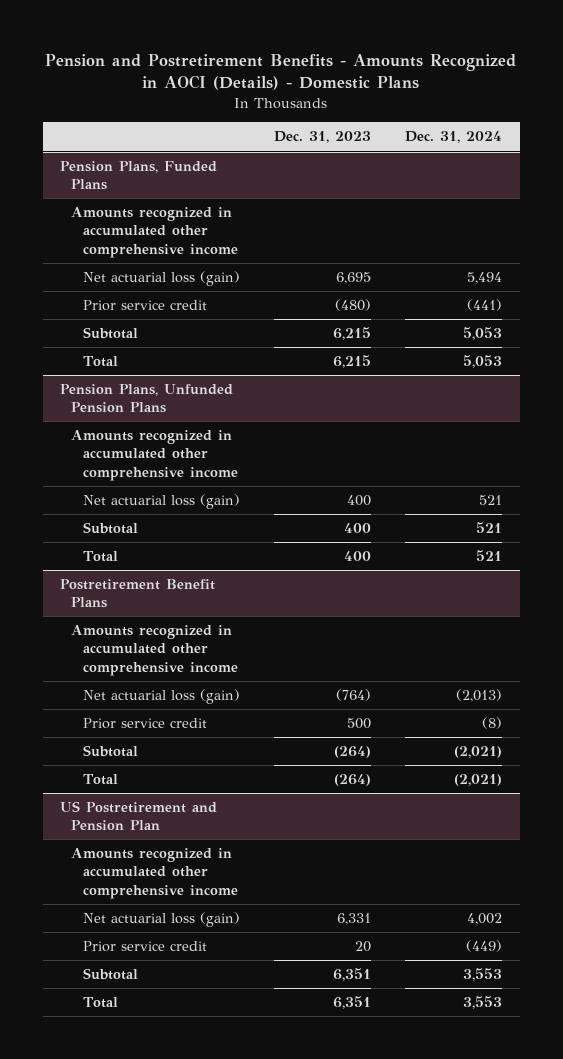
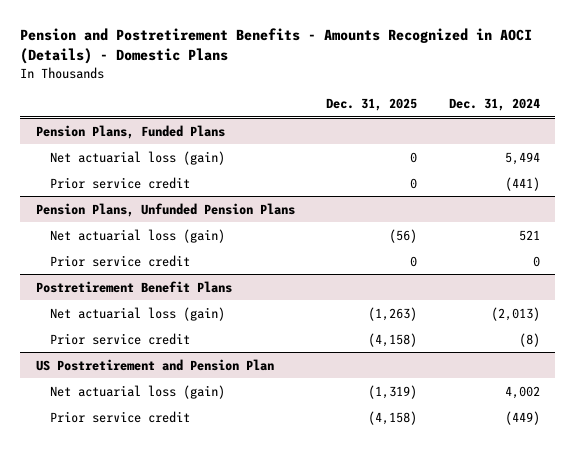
[274,131,372,144] Dec. 31, 2023 -> none
none -> [326,97,418,111] Dec. 31, 2025
[71,207,238,258] Amounts recognized in accumulated other comprehensive income -> none
[82,327,138,340] Subtotal -> none
[82,356,118,368] Total -> none
[71,430,238,481] Amounts recognized in accumulated other comprehensive income -> none
[82,522,138,535] Subtotal -> none
[82,551,118,563] Total -> none
none -> [49,254,190,267] Prior service credit
[71,625,238,676] Amounts recognized in accumulated other comprehensive income -> none
[82,745,138,758] Subtotal -> none
[82,774,118,786] Total -> none
[71,848,238,899] Amounts recognized in accumulated other comprehensive income -> none
[82,968,138,981] Subtotal -> none
[82,997,118,1009] Total -> none

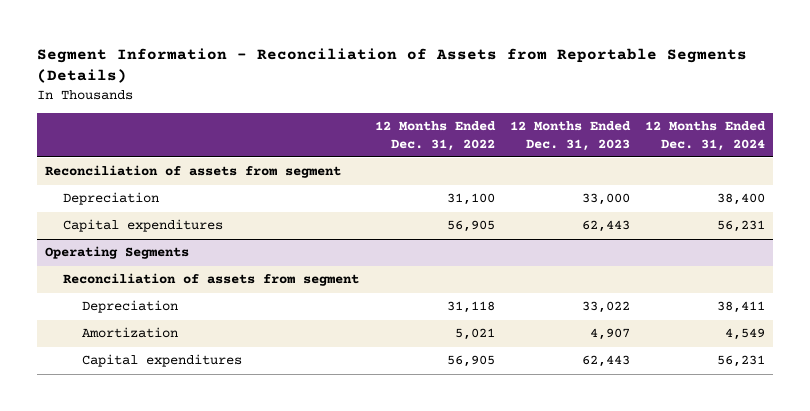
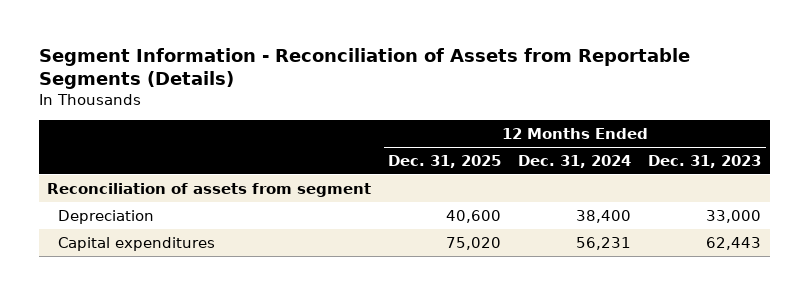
[374,121,496,151] 12 Months Ended Dec. 31, 2022 -> none
none -> [388,154,502,168] Dec. 31, 2025
[44,246,189,260] Operating Segments -> none
[63,273,360,287] Reconciliation of assets from segment -> none
[81,300,178,314] Depreciation -> none
[81,327,178,339] Amortization -> none
[81,354,242,368] Capital expenditures -> none

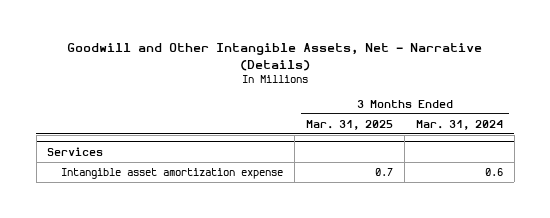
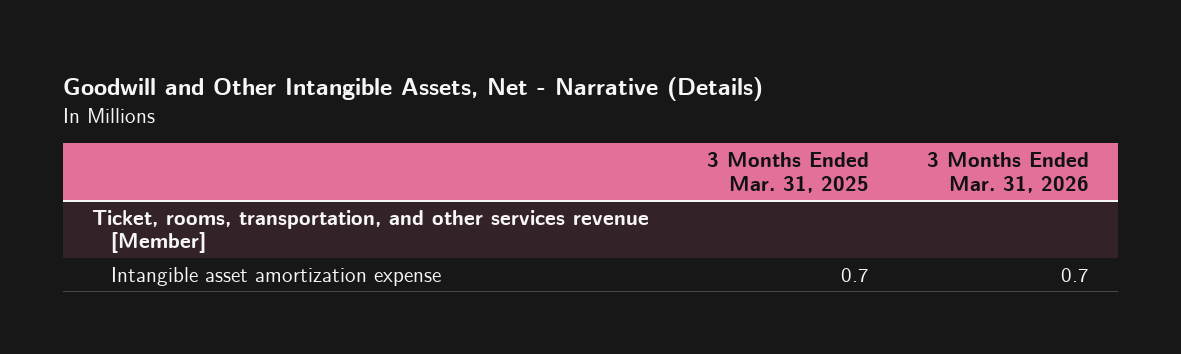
[415,119,503,130] Mar. 31, 2024 -> none
none -> [926,151,1089,193] 3 Months Ended Mar. 31, 2026
[47,146,104,156] Services -> [92,209,650,254] Ticket, rooms, transportation, and other services revenue [Member]

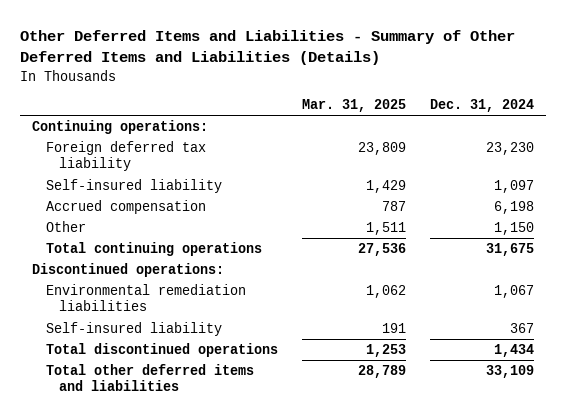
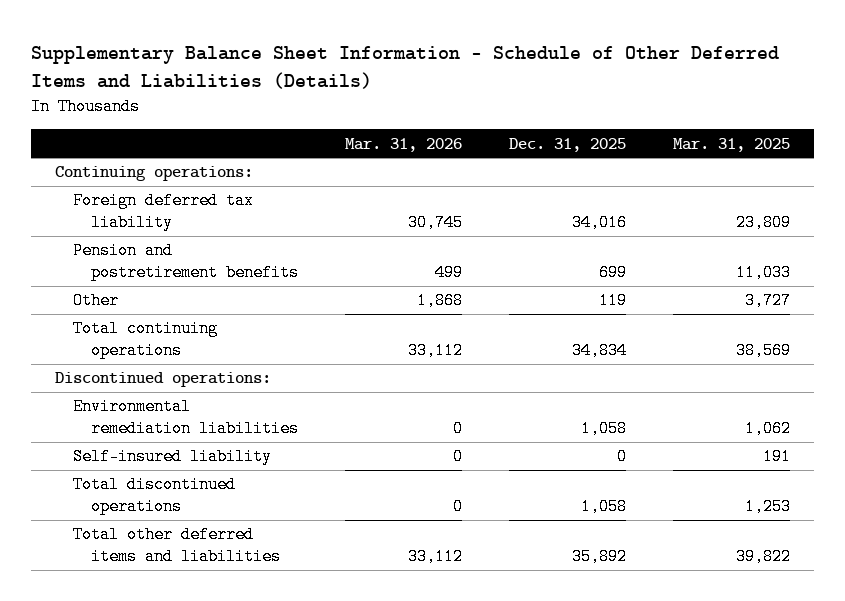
[20,30,516,66] Other Deferred Items and Liabilities - Summary of Other Deferred Items and Liabilities (Details) -> [31,46,780,90] Supplementary Balance Sheet Information - Schedule of Other Deferred Items and Liabilities (Details)
[430,99,535,113] Dec. 31, 2024 -> none
none -> [345,137,463,152] Mar. 31, 2026
none -> [509,137,627,152] Dec. 31, 2025
[45,178,222,193] Self-insured liability -> none
[45,199,206,214] Accrued compensation -> none
none -> [72,242,299,282] Pension and postretirement benefits
[365,221,406,235] 1,511 -> [745,292,792,310] 3,727
[357,242,406,256] 27,536 -> [736,342,792,360] 38,569
[357,364,406,378] 28,789 -> [736,548,792,566] 39,822

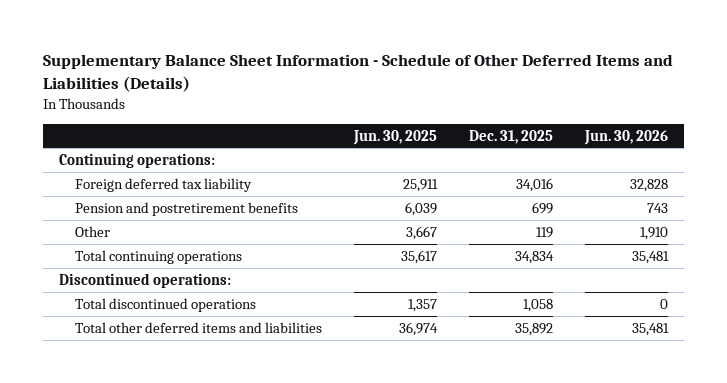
[345,137,463,152] Mar. 31, 2026 -> none
[673,137,791,152] Mar. 31, 2025 -> none
none -> [353,129,438,145] Jun. 30, 2025
none -> [584,129,669,145] Jun. 30, 2026
[72,398,299,438] Environmental remediation liabilities -> none
[72,448,272,466] Self-insured liability -> none

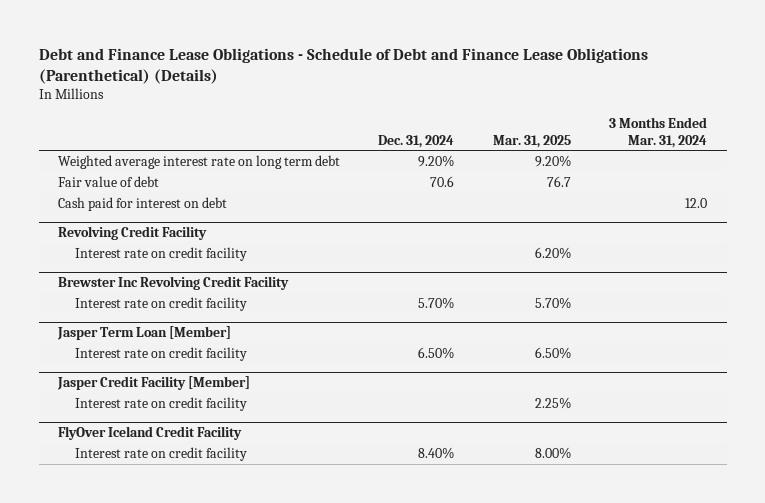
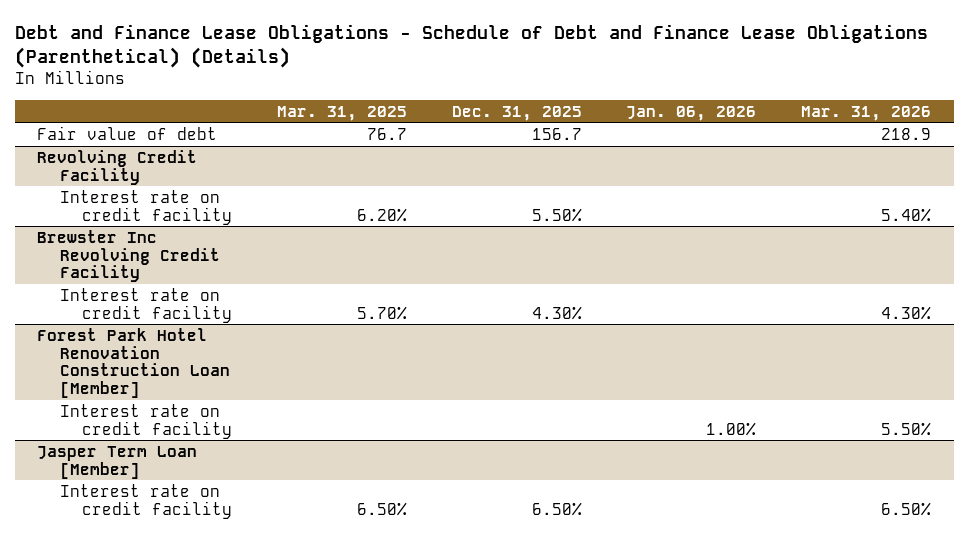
[378,134,455,148] Dec. 31, 2024 -> none
[609,117,708,148] 3 Months Ended Mar. 31, 2024 -> none
none -> [451,105,582,121] Dec. 31, 2025
none -> [626,105,757,121] Jan. 06, 2026
none -> [801,105,932,121] Mar. 31, 2026
[57,155,340,170] Weighted average interest rate on long term debt -> none
[57,197,227,212] Cash paid for interest on debt -> none
none -> [37,327,230,399] Forest Park Hotel Renovation Construction Loan [Member]
none -> [59,403,233,439] Interest rate on credit facility
[56,376,250,391] Jasper Credit Facility [Member] -> none
[74,397,247,412] Interest rate on credit facility -> none
[57,426,242,441] FlyOver Iceland Credit Facility -> none
[74,447,247,462] Interest rate on credit facility -> none

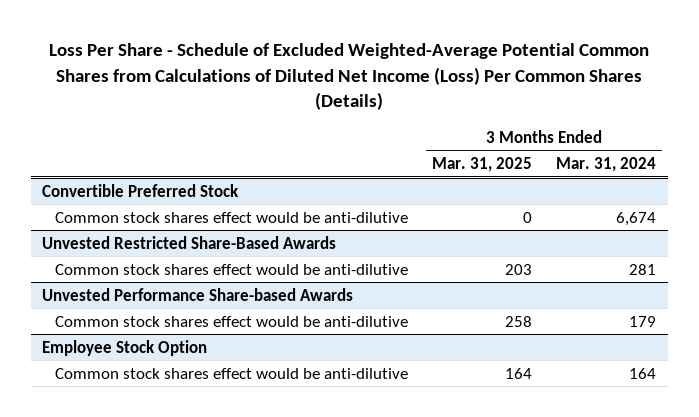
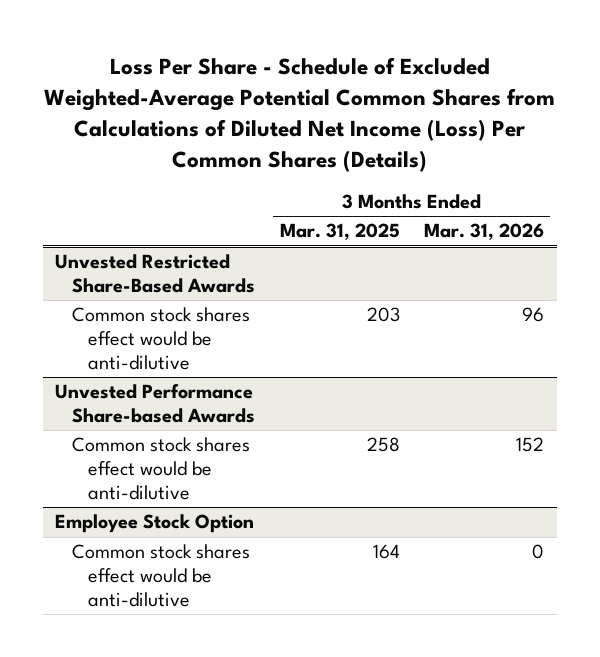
[556,157,657,173] Mar. 31, 2024 -> none
none -> [424,223,545,241] Mar. 31, 2026
[42,183,240,197] Convertible Preferred Stock -> none
[55,211,409,223] Common stock shares effect would be anti-dilutive -> none

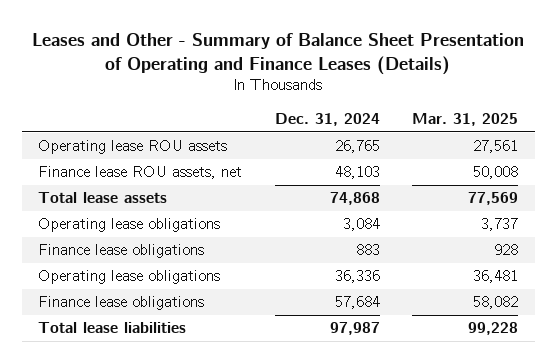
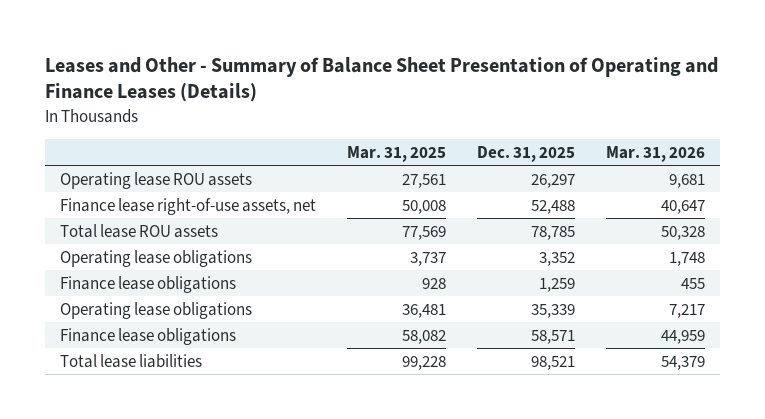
[274,113,380,127] Dec. 31, 2024 -> none
none -> [477,145,576,162] Dec. 31, 2025
none -> [606,145,706,162] Mar. 31, 2026
[38,166,243,180] Finance lease ROU assets, net -> [60,197,317,215] Finance lease right-of-use assets, net
[38,192,168,204] Total lease assets -> [60,223,219,238] Total lease ROU assets

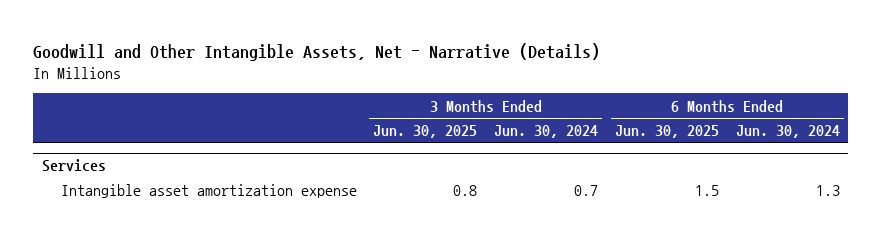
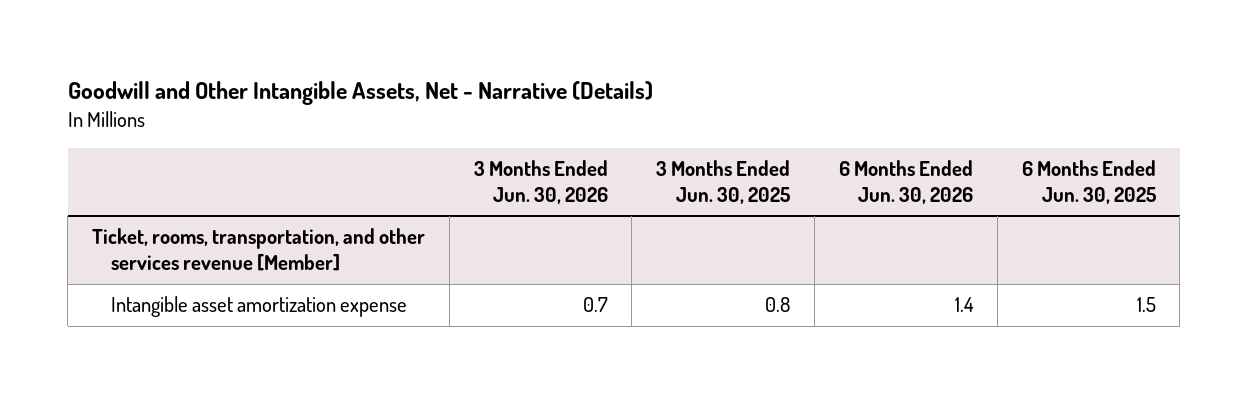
[494,125,599,139] Jun. 30, 2024 -> none
[735,125,840,139] Jun. 30, 2024 -> none
none -> [473,159,608,204] 3 Months Ended Jun. 30, 2026
none -> [838,159,973,204] 6 Months Ended Jun. 30, 2026
[41,159,106,173] Services -> [91,228,425,272] Ticket, rooms, transportation, and other services revenue [Member]

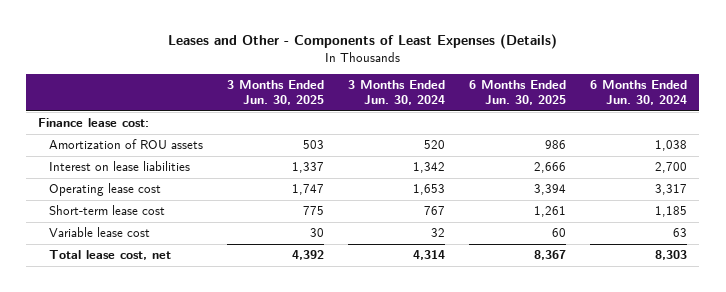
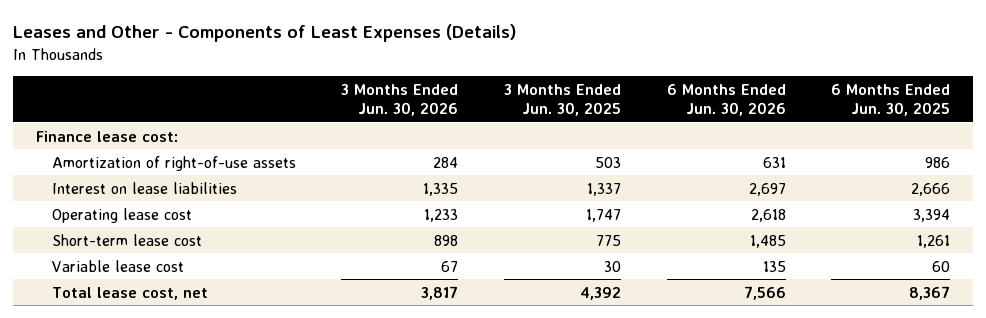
[347,80,445,106] 3 Months Ended Jun. 30, 2024 -> none
[590,80,688,106] 6 Months Ended Jun. 30, 2024 -> none
none -> [341,83,459,117] 3 Months Ended Jun. 30, 2026
none -> [666,83,786,117] 6 Months Ended Jun. 30, 2026
[48,139,203,150] Amortization of ROU assets -> [51,155,296,171] Amortization of right-of-use assets

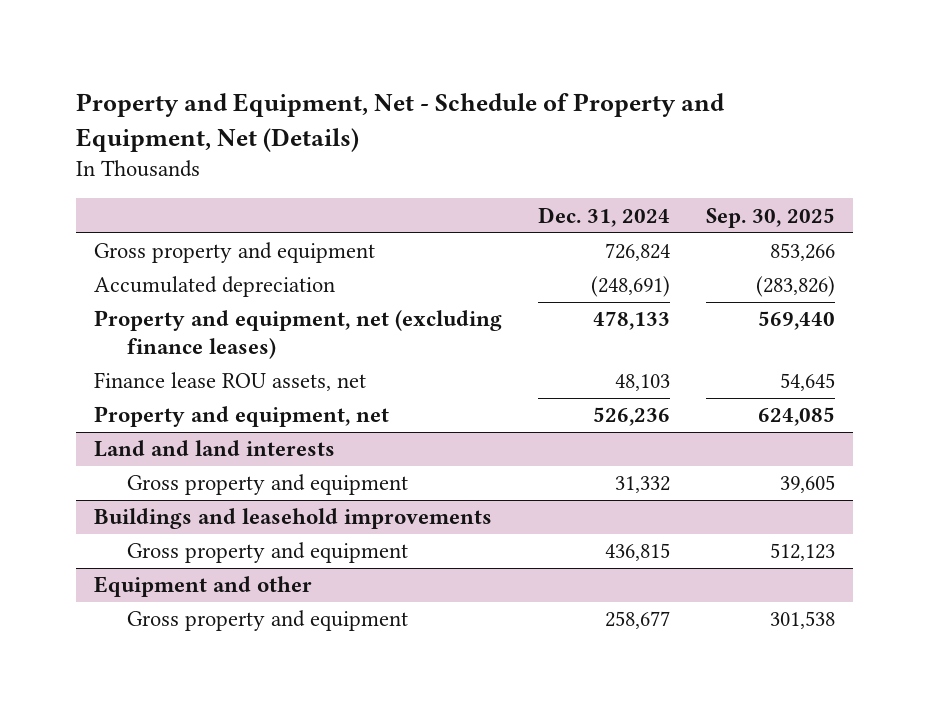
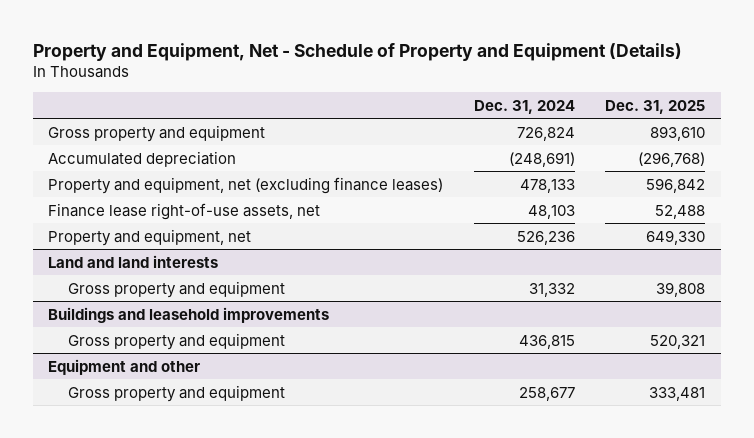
[76,93,726,152] Property and Equipment, Net - Schedule of Property and Equipment, Net (Details) -> [33,42,683,61] Property and Equipment, Net - Schedule of Property and Equipment (Details)
[706,207,836,228] Sep. 30, 2025 -> none
none -> [605,99,706,114] Dec. 31, 2025
[94,372,367,392] Finance lease ROU assets, net -> [48,202,321,220] Finance lease right-of-use assets, net

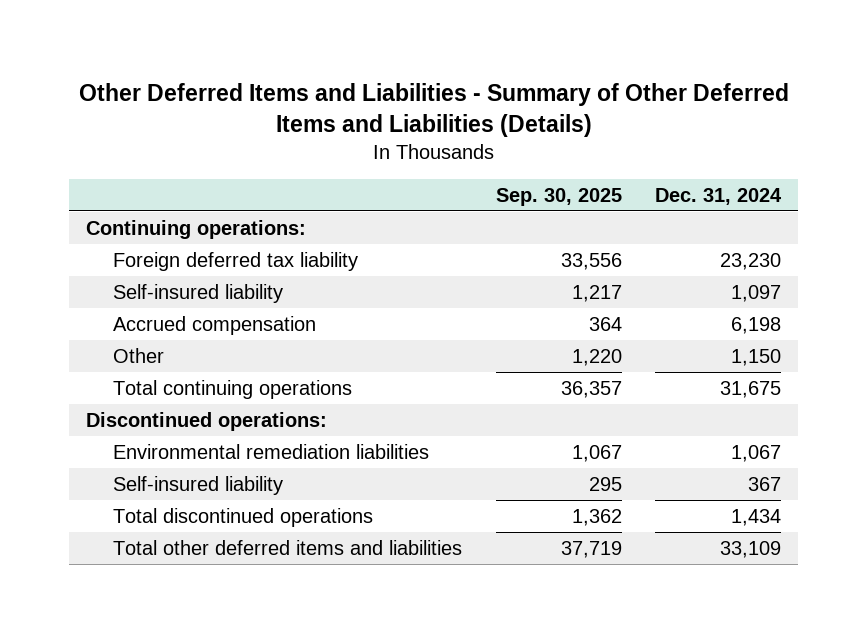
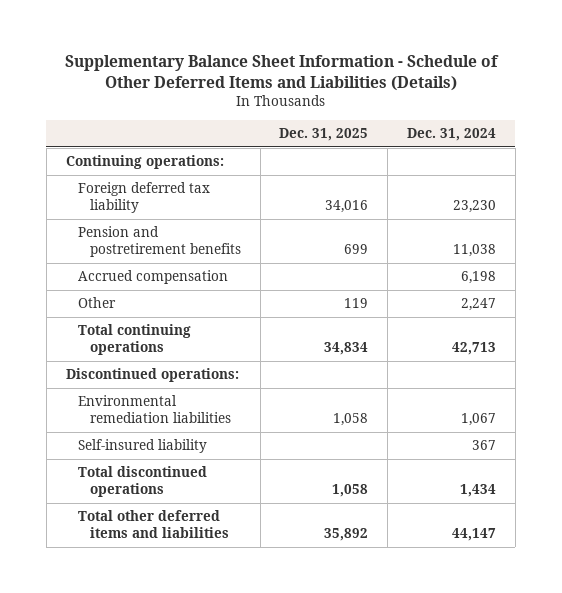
[78,82,789,137] Other Deferred Items and Liabilities - Summary of Other Deferred Items and Liabilities (Details) -> [64,55,499,92] Supplementary Balance Sheet Information - Schedule of Other Deferred Items and Liabilities (Details)
[495,187,622,206] Sep. 30, 2025 -> none
none -> [279,128,369,142] Dec. 31, 2025
[112,283,283,303] Self-insured liability -> none
none -> [77,226,242,258] Pension and postretirement benefits
[731,348,782,366] 1,150 -> [460,298,496,312] 2,247
[720,380,782,398] 31,675 -> [451,342,496,356] 42,713
[720,540,782,558] 33,109 -> [451,528,496,542] 44,147

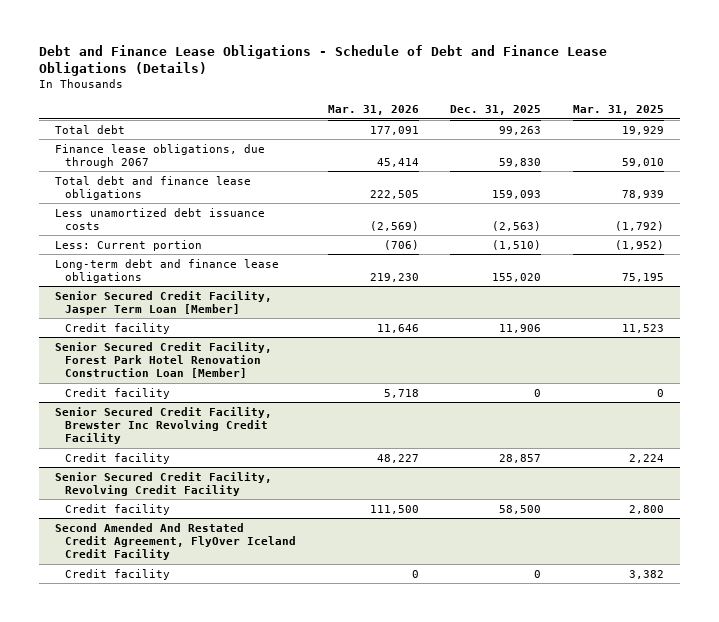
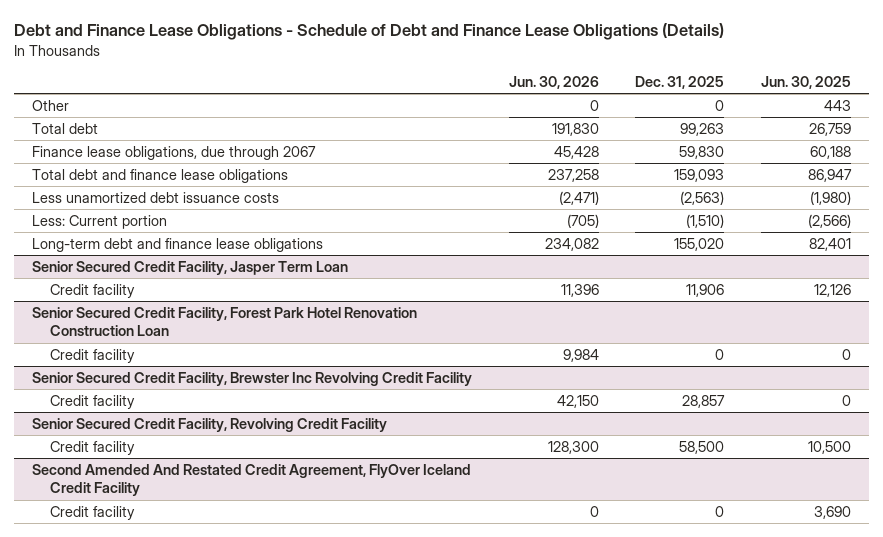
[327,105,419,116] Mar. 31, 2026 -> none
[573,105,665,116] Mar. 31, 2025 -> none
none -> [508,76,599,90] Jun. 30, 2026
none -> [760,76,851,90] Jun. 30, 2025
none -> [32,99,70,111] Other
[54,290,272,315] Senior Secured Credit Facility, Jasper Term Loan [Member] -> [32,260,349,275] Senior Secured Credit Facility, Jasper Term Loan
[54,341,272,379] Senior Secured Credit Facility, Forest Park Hotel Renovation Construction Loan [Member] -> [32,306,418,337] Senior Secured Credit Facility, Forest Park Hotel Renovation Construction Loan

